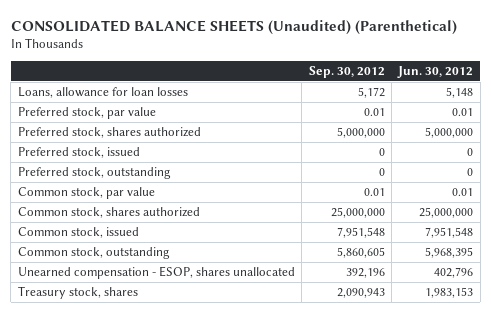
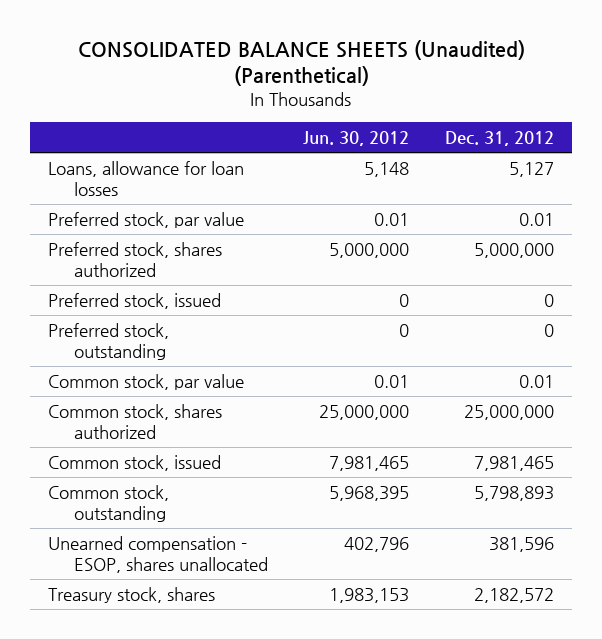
[308,66,385,79] Sep. 30, 2012 -> none
none -> [445,131,555,147] Dec. 31, 2012
[425,226,474,238] 7,951,548 -> [329,456,410,472] 7,981,465

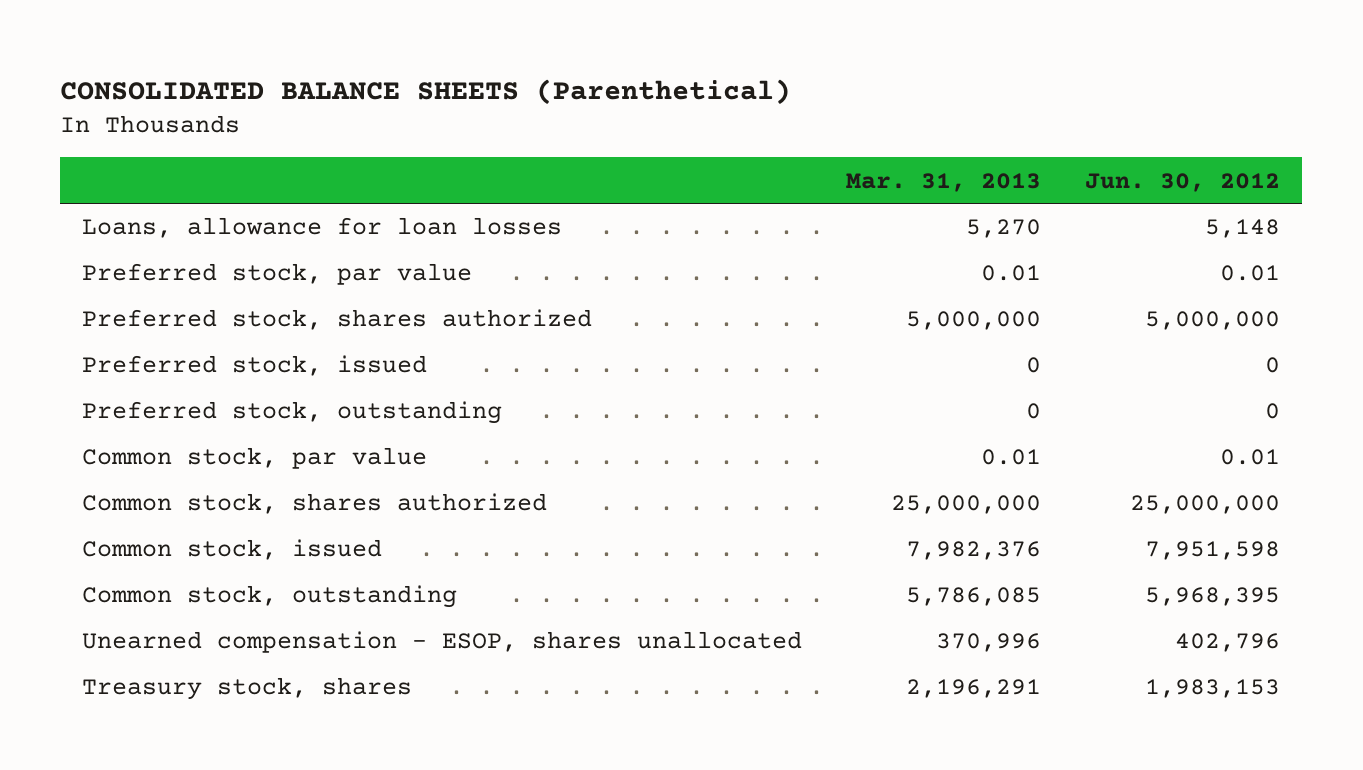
[77,40,525,87] CONSOLIDATED BALANCE SHEETS (Unaudited) (Parenthetical) -> [60,78,792,105] CONSOLIDATED BALANCE SHEETS (Parenthetical)
[445,131,555,147] Dec. 31, 2012 -> none
none -> [846,172,1042,192] Mar. 31, 2013
[329,456,410,472] 7,981,465 -> [1145,541,1281,561] 7,951,598

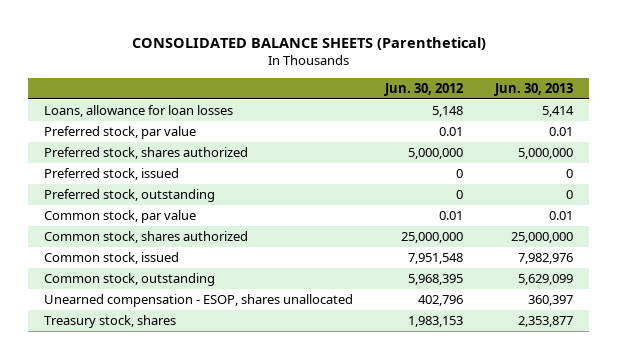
[846,172,1042,192] Mar. 31, 2013 -> none
none -> [494,82,574,96] Jun. 30, 2013
[1145,541,1281,561] 7,951,598 -> [408,253,464,265] 7,951,548

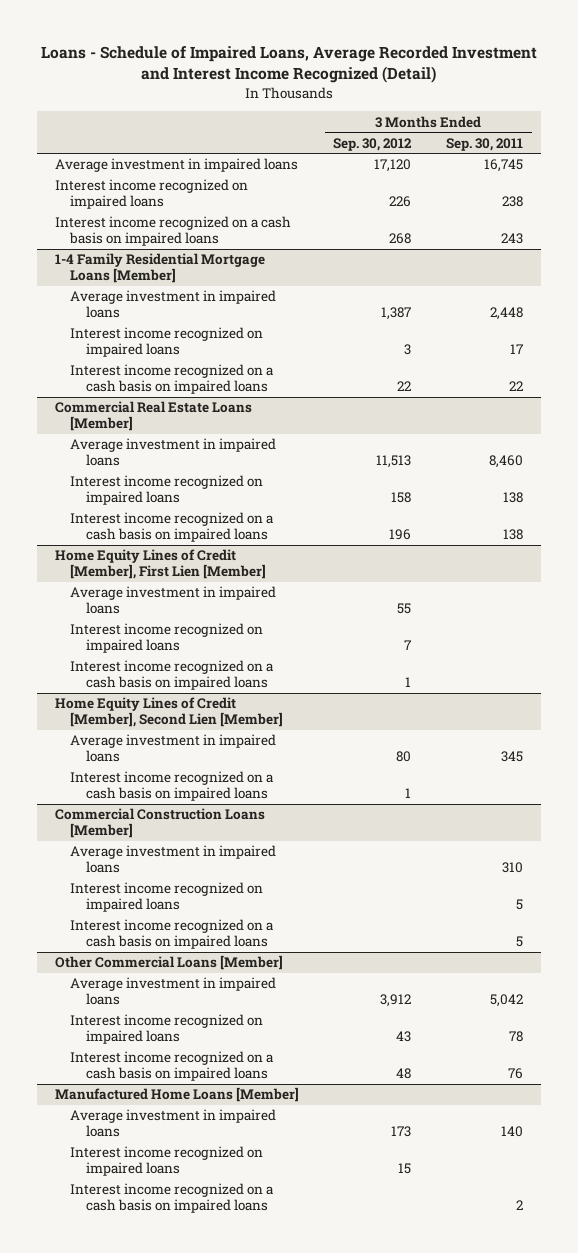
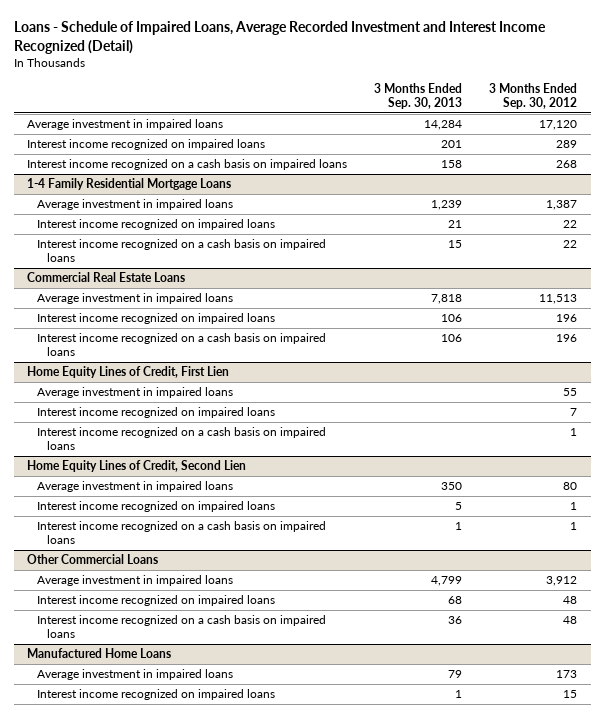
[446,137,524,151] Sep. 30, 2011 -> none
none -> [374,82,463,109] 3 Months Ended Sep. 30, 2013
[389,196,412,208] 226 -> [556,140,578,149] 289
[54,253,265,284] 1-4 Family Residential Mortgage Loans [Member] -> [27,178,232,191] 1-4 Family Residential Mortgage Loans
[404,344,412,356] 3 -> [563,220,578,229] 22
[54,401,252,432] Commercial Real Estate Loans [Member] -> [27,272,186,283] Commercial Real Estate Loans
[391,492,412,504] 158 -> [556,314,578,323] 196
[54,549,267,580] Home Equity Lines of Credit [Member], First Lien [Member] -> [27,366,230,379] Home Equity Lines of Credit, First Lien
[54,697,284,728] Home Equity Lines of Credit [Member], Second Lien [Member] -> [27,460,247,473] Home Equity Lines of Credit, Second Lien
none -> [37,501,276,513] Interest income recognized on impaired loans
[54,808,265,839] Commercial Construction Loans [Member] -> none
[70,845,277,874] Average investment in impaired loans -> none
[70,882,264,913] Interest income recognized on impaired loans -> none
[70,919,274,950] Interest income recognized on a cash basis on impaired loans -> none
[54,955,283,971] Other Commercial Loans [Member] -> [27,554,159,565] Other Commercial Loans
[396,1031,412,1043] 43 -> [563,596,578,605] 48
[54,1087,299,1103] Manufactured Home Loans [Member] -> [27,648,172,659] Manufactured Home Loans
[70,1183,274,1214] Interest income recognized on a cash basis on impaired loans -> none

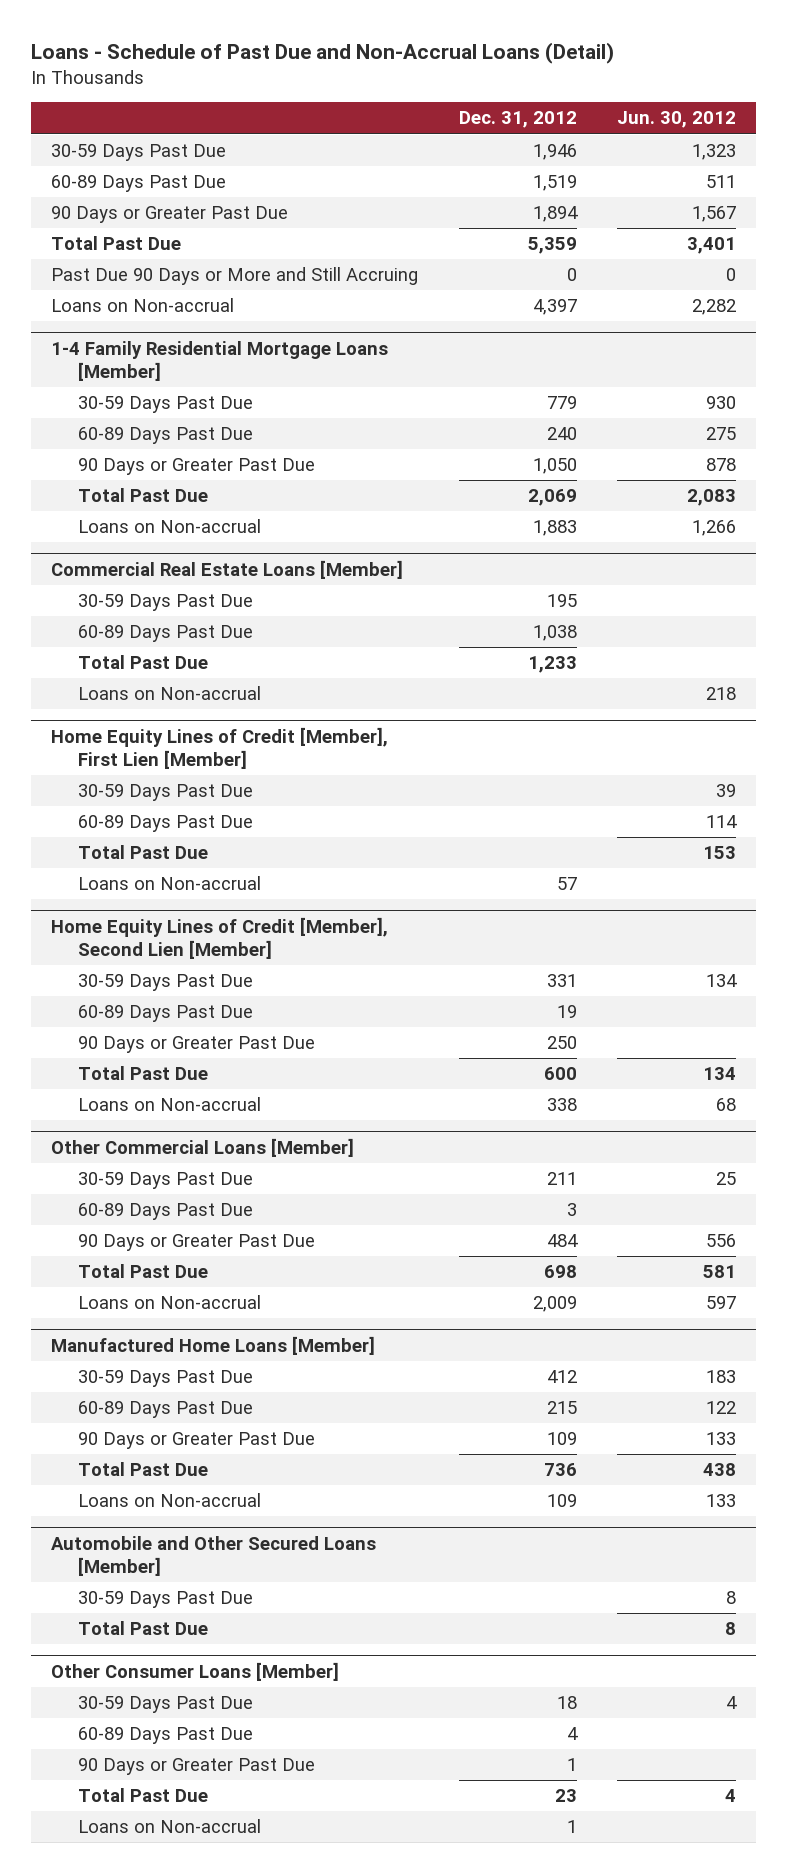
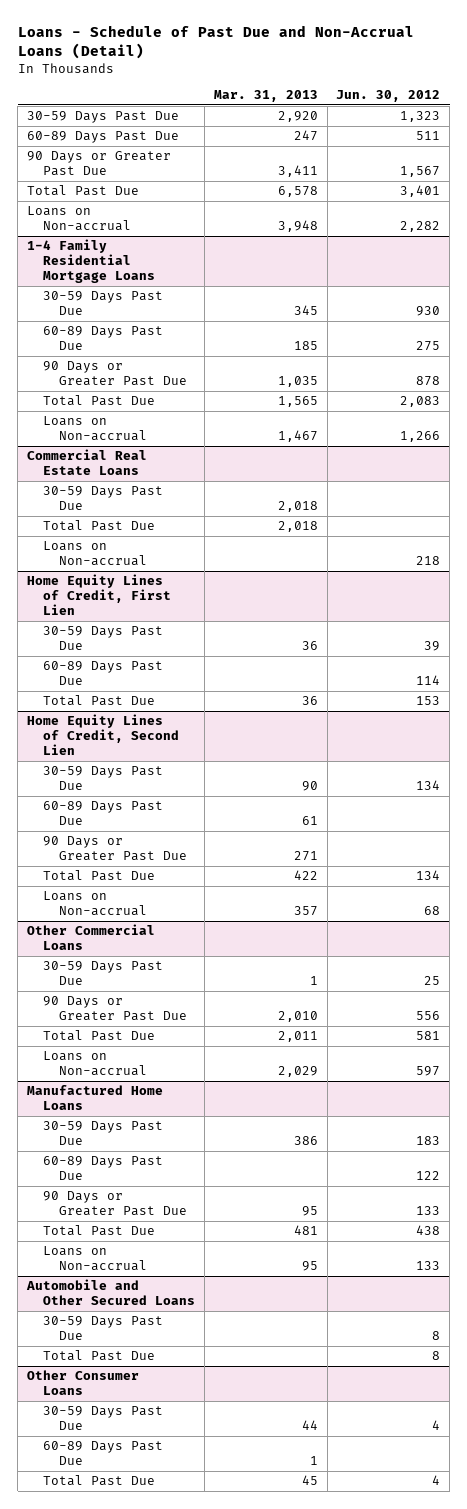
[458,111,577,129] Dec. 31, 2012 -> none
none -> [213,90,318,103] Mar. 31, 2013
[51,267,419,286] Past Due 90 Days or More and Still Accruing -> none
[51,340,389,382] 1-4 Family Residential Mortgage Loans [Member] -> [27,239,156,284] 1-4 Family Residential Mortgage Loans
[51,559,404,579] Commercial Real Estate Loans [Member] -> [27,449,148,476] Commercial Real Estate Loans
[77,625,253,643] 60-89 Days Past Due -> none
[51,726,389,770] Home Equity Lines of Credit [Member], First Lien [Member] -> [27,574,172,616] Home Equity Lines of Credit, First Lien
[77,876,261,891] Loans on Non-accrual -> none
[51,916,389,960] Home Equity Lines of Credit [Member], Second Lien [Member] -> [27,714,180,756] Home Equity Lines of Credit, Second Lien
[51,1137,355,1157] Other Commercial Loans [Member] -> [27,924,156,951] Other Commercial Loans
[77,1203,253,1221] 60-89 Days Past Due -> none
[51,1335,376,1355] Manufactured Home Loans [Member] -> [27,1085,164,1111] Manufactured Home Loans
[51,1535,377,1577] Automobile and Other Secured Loans [Member] -> [26,1279,196,1306] Automobile and Other Secured Loans
[51,1661,340,1681] Other Consumer Loans [Member] -> [27,1370,140,1396] Other Consumer Loans
[77,1758,315,1776] 90 Days or Greater Past Due -> none
[77,1819,261,1834] Loans on Non-accrual -> none

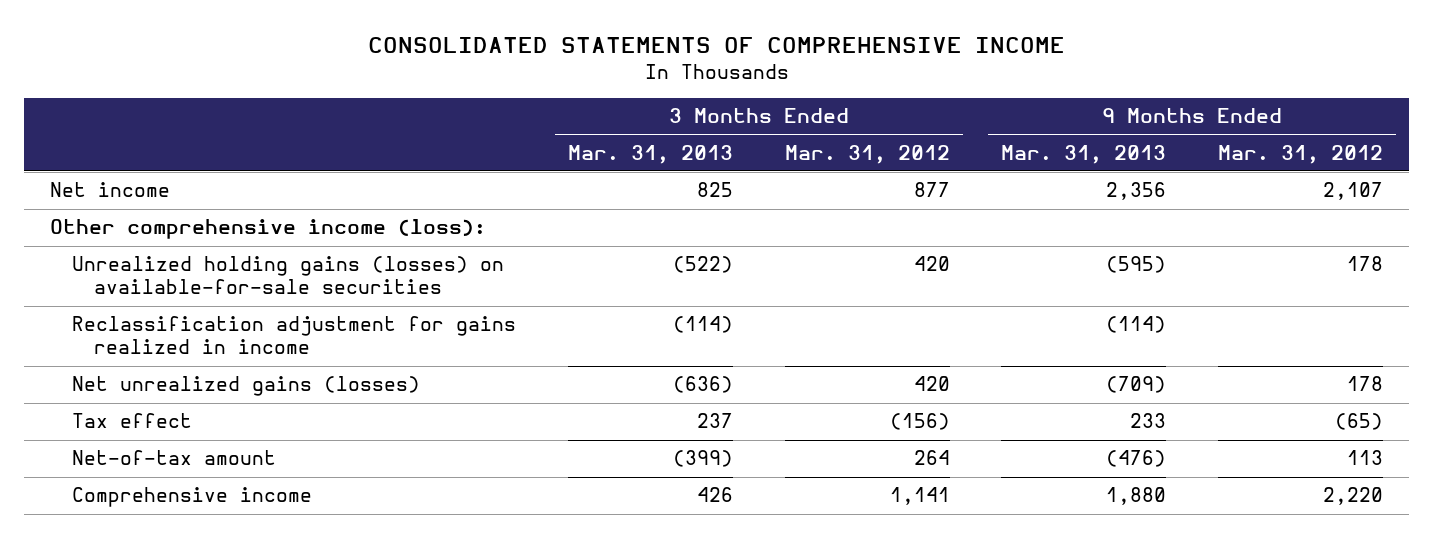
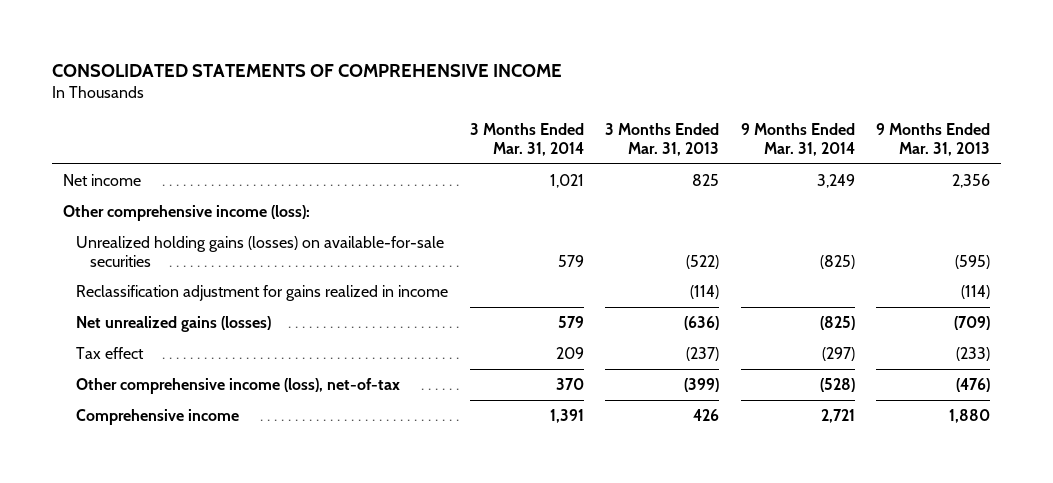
[784,144,950,164] Mar. 31, 2012 -> none
[1218,144,1384,164] Mar. 31, 2012 -> none
none -> [469,123,584,157] 3 Months Ended Mar. 31, 2014
none -> [740,123,855,157] 9 Months Ended Mar. 31, 2014
[696,413,733,429] 237 -> [686,346,720,361] (237)
[1130,413,1167,429] 233 -> [956,346,991,361] (233)
[71,450,276,466] Net-of-tax amount -> [76,377,401,394] Other comprehensive income (loss), net-of-tax

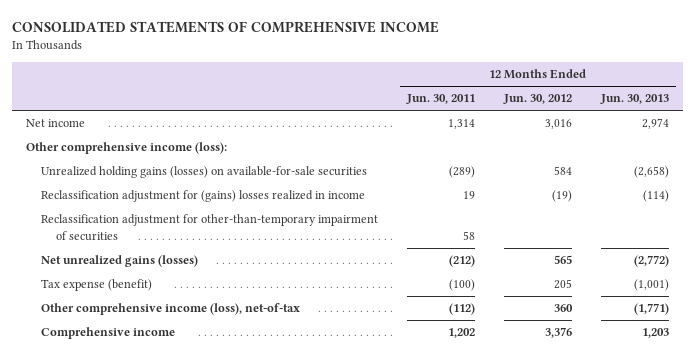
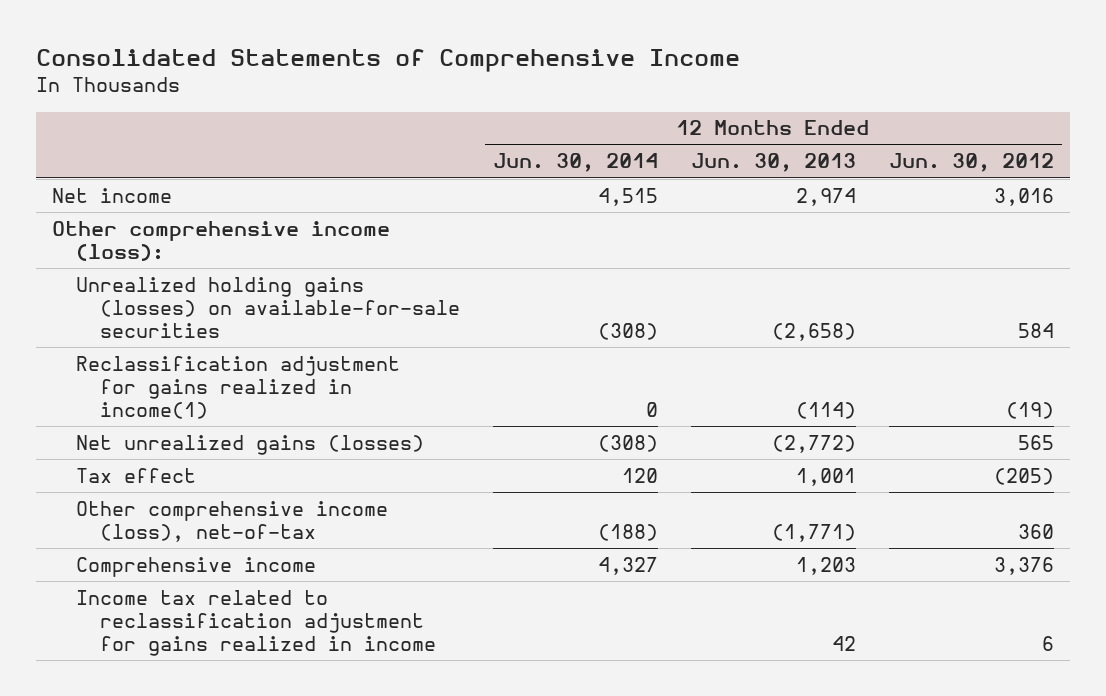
[12,20,440,33] CONSOLIDATED STATEMENTS OF COMPREHENSIVE INCOME -> [35,48,740,72] Consolidated Statements of Comprehensive Income
[406,94,476,105] Jun. 30, 2011 -> none
none -> [492,153,658,173] Jun. 30, 2014
[41,214,379,241] Reclassification adjustment for other-than-temporary impairment of securities -> none
[41,190,366,203] Reclassification adjustment for (gains) losses realized in income -> [75,355,400,419] Reclassification adjustment for gains realized in income(1)
[41,279,153,292] Tax expense (benefit) -> [75,467,196,483] Tax effect
[554,279,573,290] 205 -> [993,467,1054,485] (205)
[633,279,669,292] (1,001) -> [795,467,856,486] 1,001
none -> [75,589,436,656] Income tax related to reclassification adjustment for gains realized in income

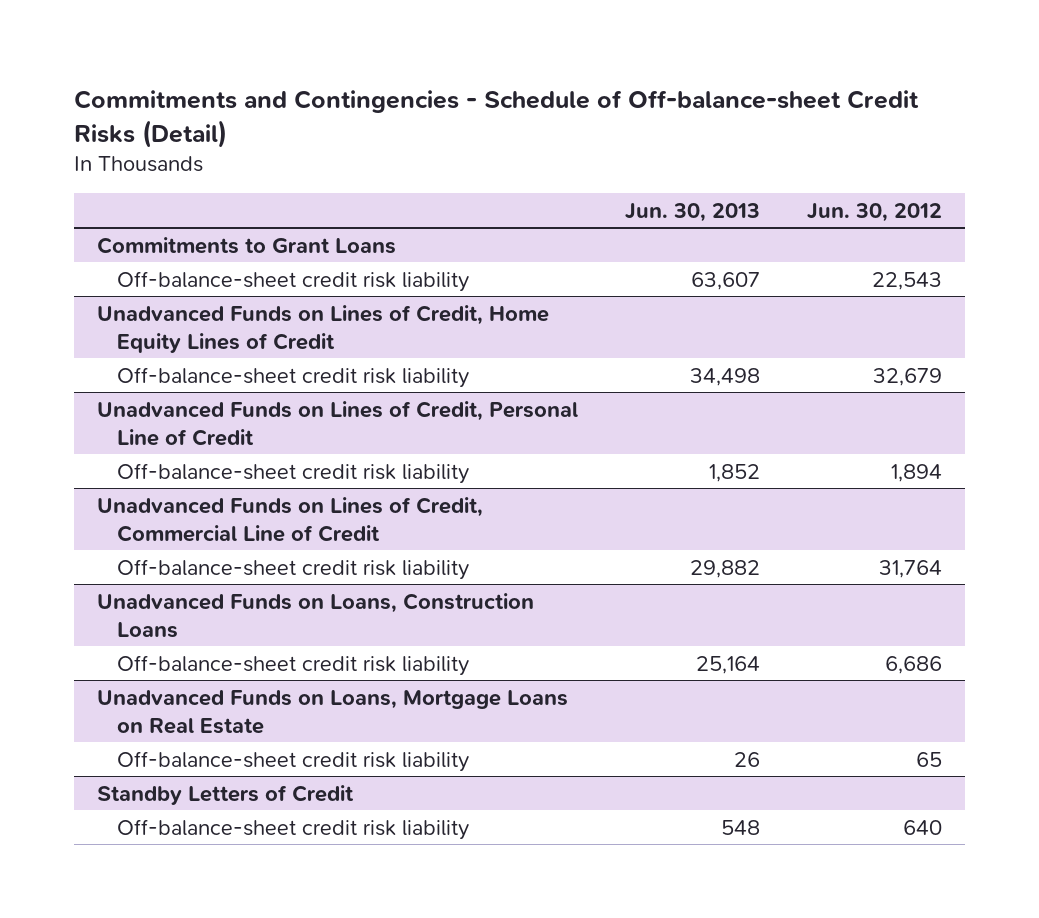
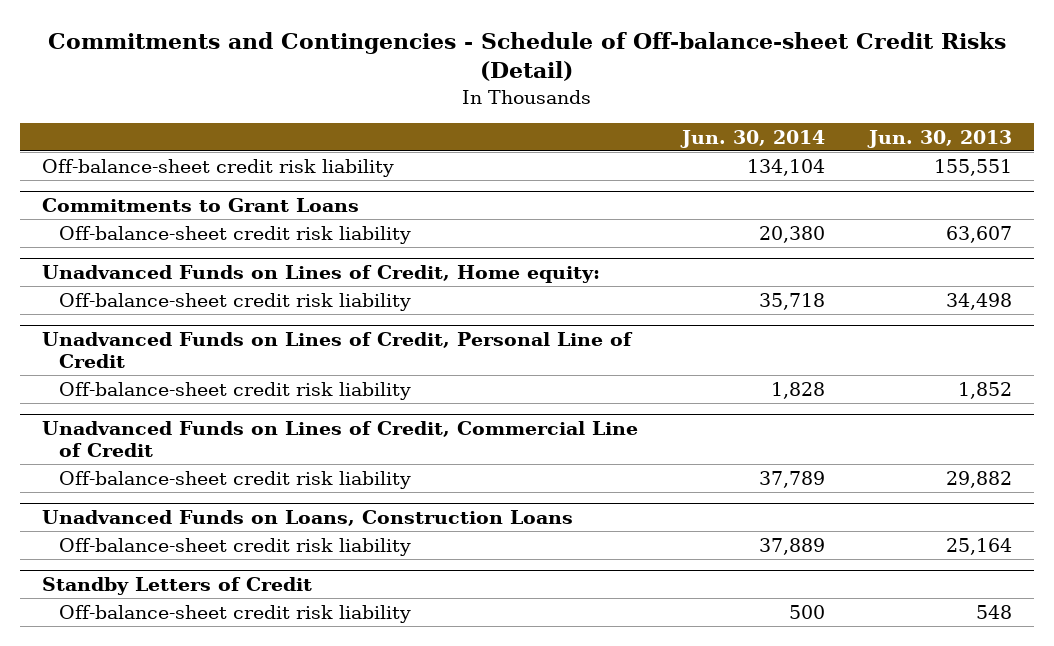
[806,202,942,222] Jun. 30, 2012 -> none
none -> [679,129,825,148] Jun. 30, 2014
none -> [41,158,394,177] Off-balance-sheet credit risk liability
[97,304,550,353] Unadvanced Funds on Lines of Credit, Home Equity Lines of Credit -> [41,264,600,283] Unadvanced Funds on Lines of Credit, Home equity:
[97,689,569,734] Unadvanced Funds on Loans, Mortgage Loans on Real Estate -> none
[116,750,469,772] Off-balance-sheet credit risk liability -> none

